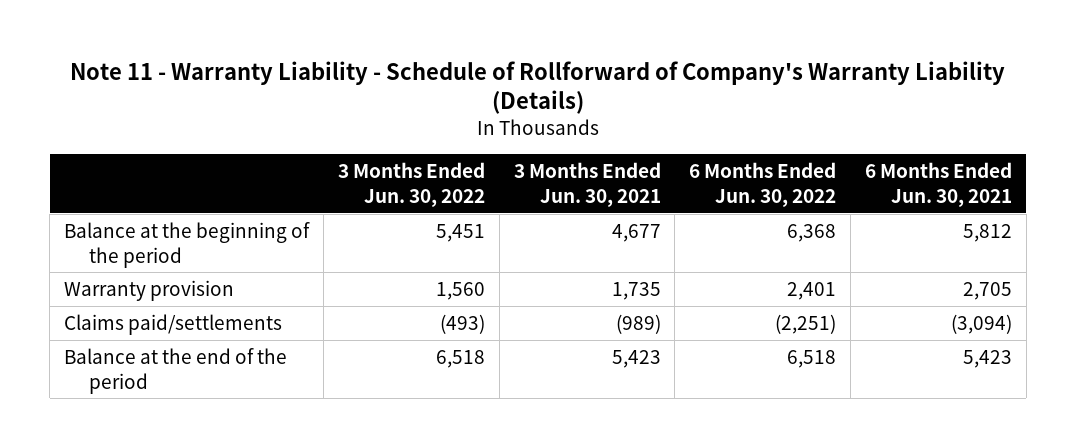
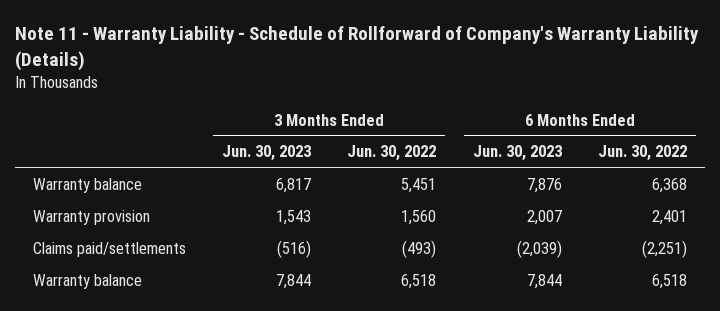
[513,162,661,207] 3 Months Ended Jun. 30, 2021 -> none
[864,162,1012,207] 6 Months Ended Jun. 30, 2021 -> none
none -> [222,145,312,162] Jun. 30, 2023
none -> [472,145,562,162] Jun. 30, 2023
[64,221,311,268] Balance at the beginning of the period -> [32,177,142,193] Warranty balance
[64,347,288,394] Balance at the end of the period -> [32,273,142,289] Warranty balance

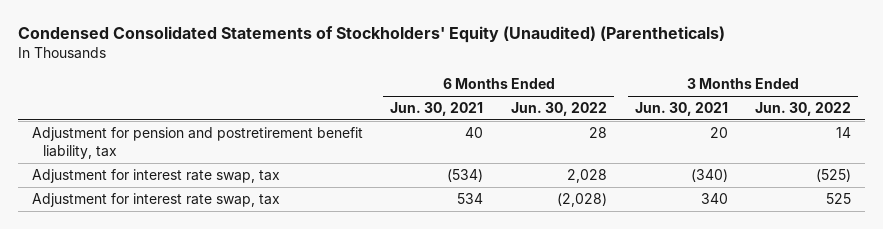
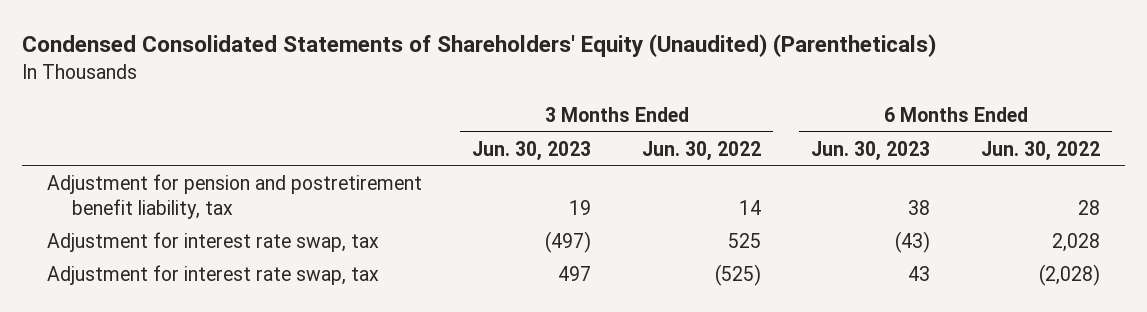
[17,26,725,44] Condensed Consolidated Statements of Stockholders' Equity (Unaudited) (Parentheticals) -> [21,34,936,58] Condensed Consolidated Statements of Shareholders' Equity (Unaudited) (Parentheticals)
[390,102,484,117] Jun. 30, 2021 -> none
[634,102,728,117] Jun. 30, 2021 -> none
none -> [472,140,592,161] Jun. 30, 2023
none -> [811,140,931,161] Jun. 30, 2023
[816,168,852,182] (525) -> [727,232,761,248] 525
[826,192,852,204] 525 -> [714,263,761,286] (525)

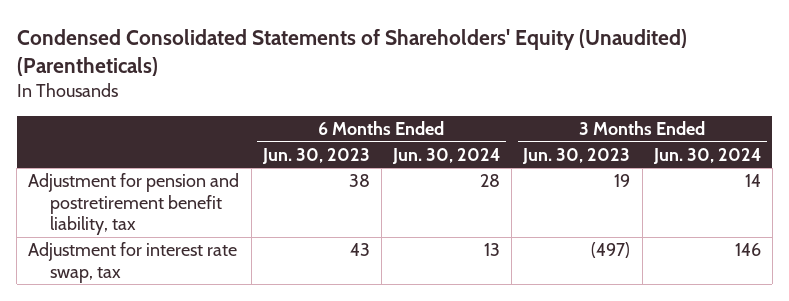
[641,140,761,161] Jun. 30, 2022 -> none
[980,140,1100,161] Jun. 30, 2022 -> none
none -> [392,147,501,164] Jun. 30, 2024
none -> [652,147,761,164] Jun. 30, 2024
[46,264,379,285] Adjustment for interest rate swap, tax -> none
[895,230,931,253] (43) -> [349,243,370,257] 43

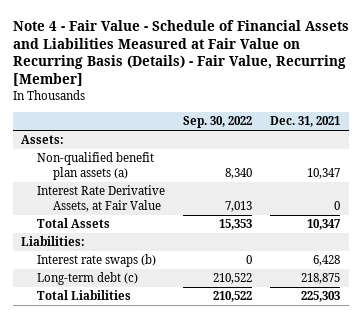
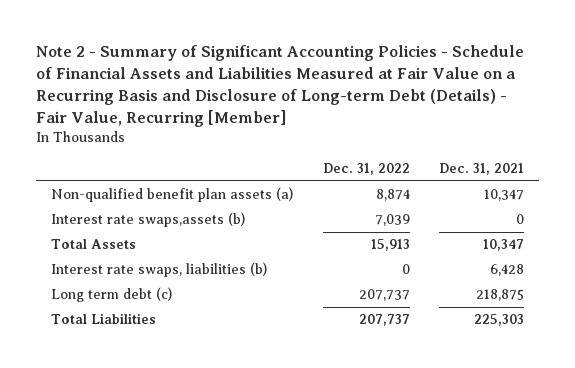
[12,19,349,87] Note 4 - Fair Value - Schedule of Financial Assets and Liabilities Measured at Fair Value on Recurring Basis (Details) - Fair Value, Recurring [Member] -> [35,45,524,127] Note 2 - Summary of Significant Accounting Policies - Schedule of Financial Assets and Liabilities Measured at Fair Value on a Recurring Basis and Disclosure of Long-term Debt (Details) - Fair Value, Recurring [Member]
[183,115,253,128] Sep. 30, 2022 -> none
none -> [322,162,410,175] Dec. 31, 2022
[21,135,65,145] Assets: -> none
[37,185,166,213] Interest Rate Derivative Assets, at Fair Value -> [50,212,245,228] Interest rate swaps,assets (b)
[21,236,86,247] Liabilities: -> none
[37,254,157,268] Interest rate swaps (b) -> [50,262,267,278] Interest rate swaps, liabilities (b)
[37,272,139,286] Long-term debt (c) -> [50,287,172,303] Long term debt (c)

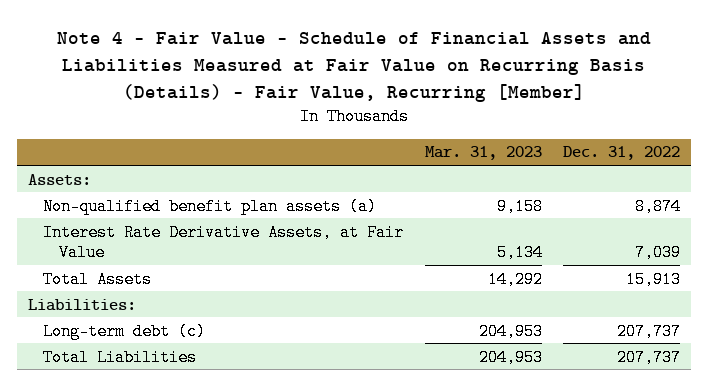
[35,45,524,127] Note 2 - Summary of Significant Accounting Policies - Schedule of Financial Assets and Liabilities Measured at Fair Value on a Recurring Basis and Disclosure of Long-term Debt (Details) - Fair Value, Recurring [Member] -> [56,31,651,102] Note 4 - Fair Value - Schedule of Financial Assets and Liabilities Measured at Fair Value on Recurring Basis (Details) - Fair Value, Recurring [Member]
[439,162,525,175] Dec. 31, 2021 -> none
none -> [424,146,542,161] Mar. 31, 2023
none -> [27,173,91,185] Assets:
[50,212,245,228] Interest rate swaps,assets (b) -> [43,223,405,261] Interest Rate Derivative Assets, at Fair Value
[50,262,267,278] Interest rate swaps, liabilities (b) -> none
none -> [27,298,136,311] Liabilities:
[50,287,172,303] Long term debt (c) -> [43,322,207,340] Long-term debt (c)

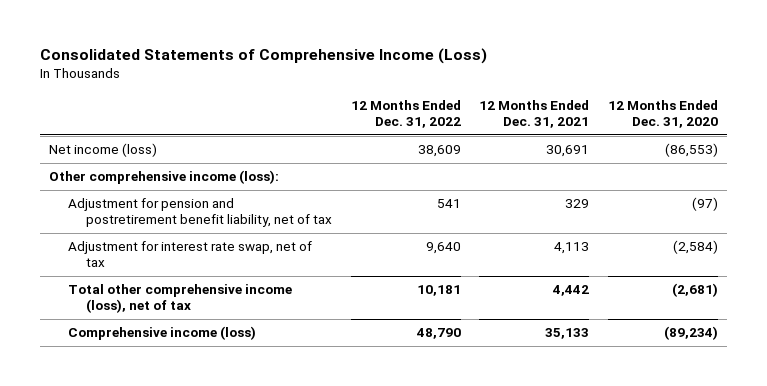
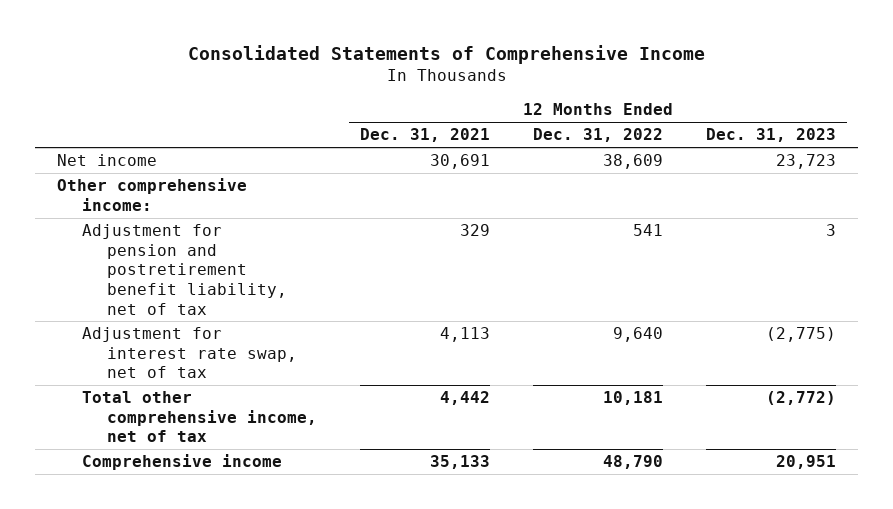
[39,48,487,65] Consolidated Statements of Comprehensive Income (Loss) -> [187,44,705,64] Consolidated Statements of Comprehensive Income
[607,99,718,129] 12 Months Ended Dec. 31, 2020 -> none
none -> [706,128,837,143] Dec. 31, 2023
[48,143,157,158] Net income (loss) -> [56,154,157,167] Net income
[48,170,279,185] Other comprehensive income (loss): -> [56,178,247,211] Other comprehensive income:
[67,284,292,314] Total other comprehensive income (loss), net of tax -> [82,391,318,443] Total other comprehensive income, net of tax
[67,326,256,341] Comprehensive income (loss) -> [82,454,283,471] Comprehensive income

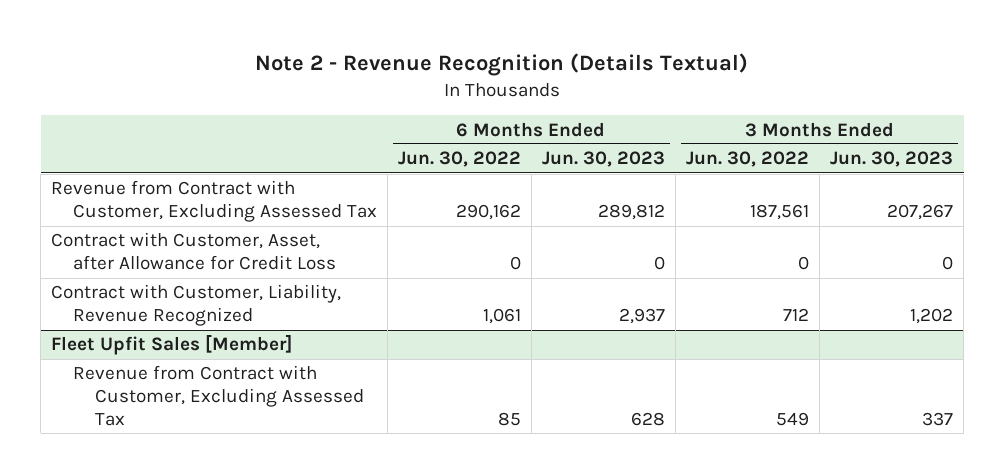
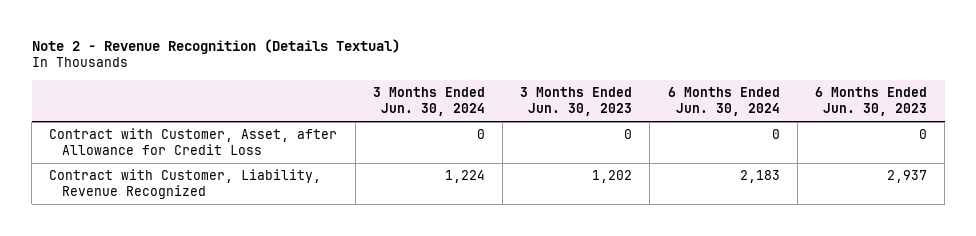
[397,151,521,168] Jun. 30, 2022 -> none
[686,151,810,168] Jun. 30, 2022 -> none
none -> [372,86,485,116] 3 Months Ended Jun. 30, 2024
none -> [667,86,780,116] 6 Months Ended Jun. 30, 2024
[51,180,377,223] Revenue from Contract with Customer, Excluding Assessed Tax -> none
[51,334,293,356] Fleet Upfit Sales [Member] -> none
[72,365,364,427] Revenue from Contract with Customer, Excluding Assessed Tax -> none

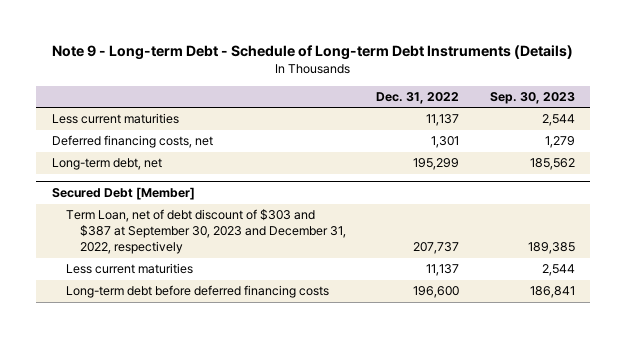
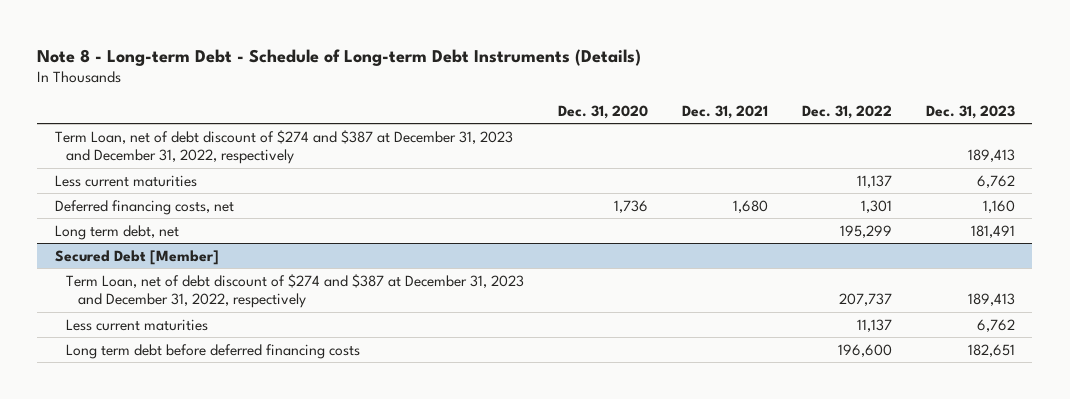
[52,45,574,61] Note 9 - Long-term Debt - Schedule of Long-term Debt Instruments (Details) -> [37,48,642,66] Note 8 - Long-term Debt - Schedule of Long-term Debt Instruments (Details)
[490,92,576,105] Sep. 30, 2023 -> none
none -> [558,104,649,119] Dec. 31, 2020
none -> [682,104,769,119] Dec. 31, 2021
none -> [926,104,1016,119] Dec. 31, 2023
none -> [54,129,513,165] Term Loan, net of debt discount of $274 and $387 at December 31, 2023 and December 31, 2022, respectively
[51,158,162,171] Long-term debt, net -> [54,224,179,240] Long term debt, net
[65,209,346,255] Term Loan, net of debt discount of $303 and $387 at September 30, 2023 and December 31, 2022, respectively -> [66,273,525,309] Term Loan, net of debt discount of $274 and $387 at December 31, 2023 and December 31, 2022, respectively
[65,285,329,299] Long-term debt before deferred financing costs -> [66,343,361,359] Long term debt before deferred financing costs

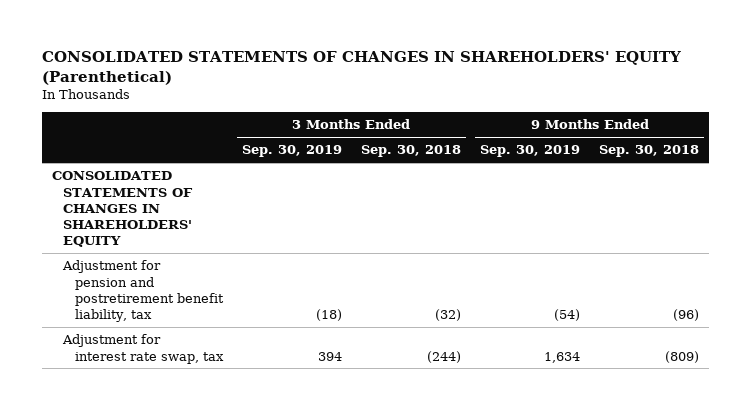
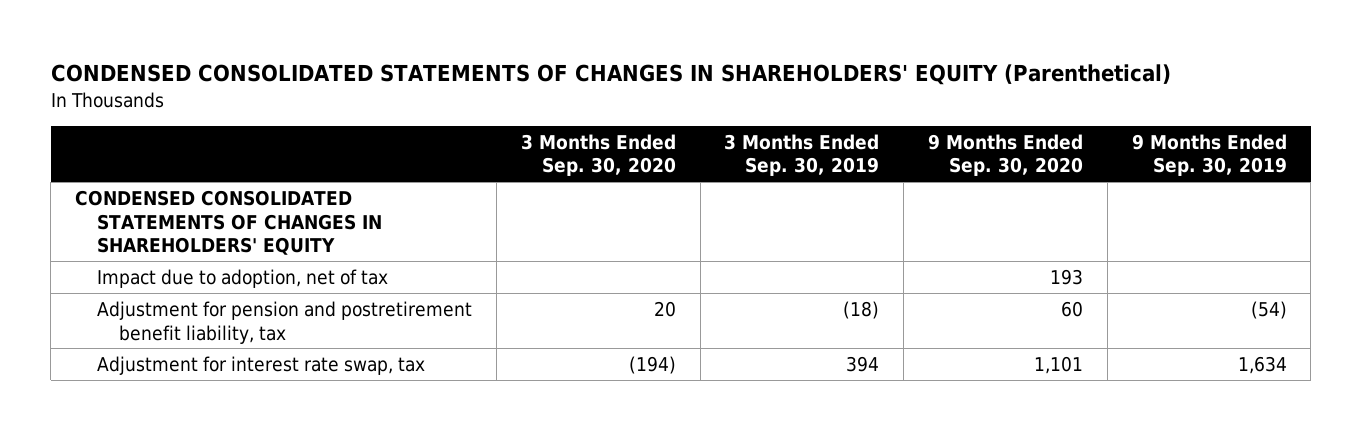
[42,50,682,85] CONSOLIDATED STATEMENTS OF CHANGES IN SHAREHOLDERS' EQUITY (Parenthetical) -> [50,63,1171,85] CONDENSED CONSOLIDATED STATEMENTS OF CHANGES IN SHAREHOLDERS' EQUITY (Parenthetical)
[360,145,461,158] Sep. 30, 2018 -> none
[599,145,700,158] Sep. 30, 2018 -> none
none -> [520,133,676,177] 3 Months Ended Sep. 30, 2020
none -> [928,133,1084,177] 9 Months Ended Sep. 30, 2020
[51,171,194,248] CONSOLIDATED STATEMENTS OF CHANGES IN SHAREHOLDERS' EQUITY -> [75,189,383,256] CONDENSED CONSOLIDATED STATEMENTS OF CHANGES IN SHAREHOLDERS' EQUITY
none -> [97,268,389,288] Impact due to adoption, net of tax

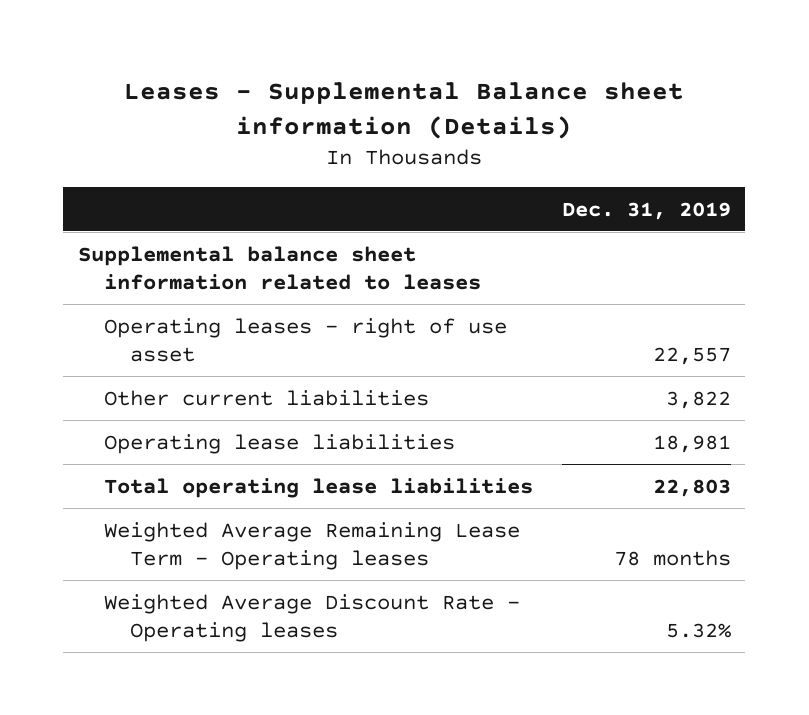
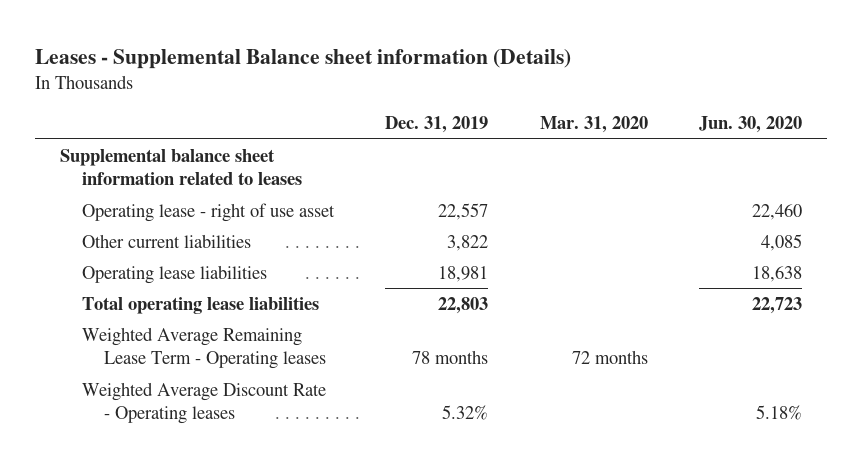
none -> [539,116,648,134] Mar. 31, 2020
none -> [698,116,802,134] Jun. 30, 2020
[104,317,508,362] Operating leases - right of use asset -> [82,202,336,222] Operating lease - right of use asset

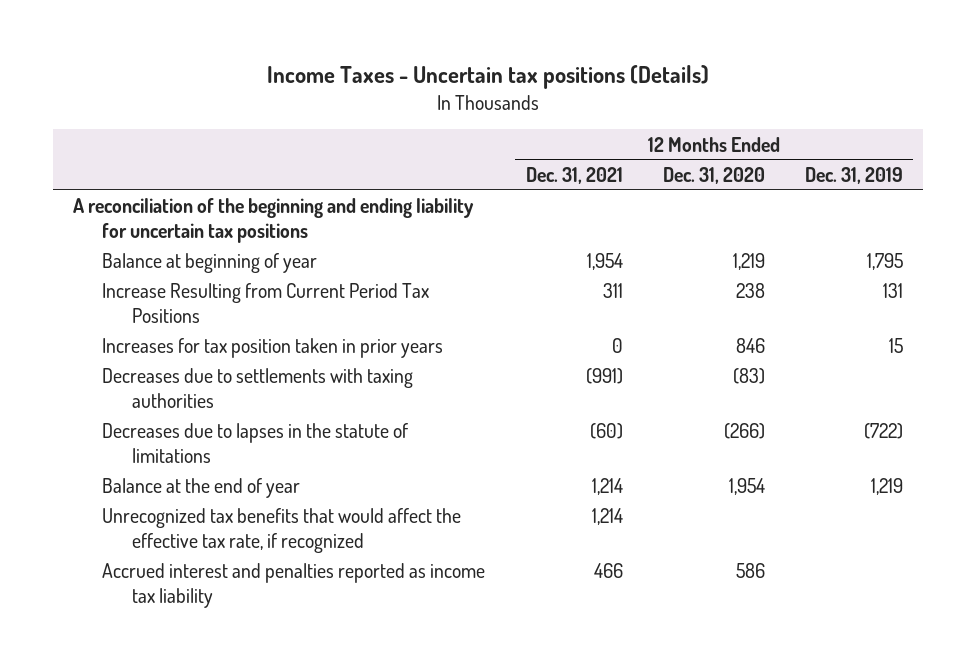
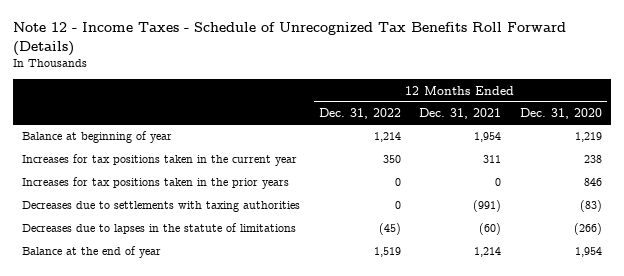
[266,65,709,90] Income Taxes - Uncertain tax positions (Details) -> [12,21,566,56] Note 12 - Income Taxes - Schedule of Unrecognized Tax Benefits Roll Forward (Details)
[804,166,903,184] Dec. 31, 2019 -> none
none -> [318,108,401,120] Dec. 31, 2022
[72,198,474,243] A reconciliation of the beginning and ending liability for uncertain tax positions -> none
[102,283,430,323] Increase Resulting from Current Period Tax Positions -> [22,154,298,167] Increases for tax positions taken in the current year
[102,338,444,359] Increases for tax position taken in prior years -> [22,177,290,190] Increases for tax positions taken in the prior years
[102,508,462,553] Unrecognized tax benefits that would affect the effective tax rate, if recognized -> none
[102,563,486,608] Accrued interest and penalties reported as income tax liability -> none

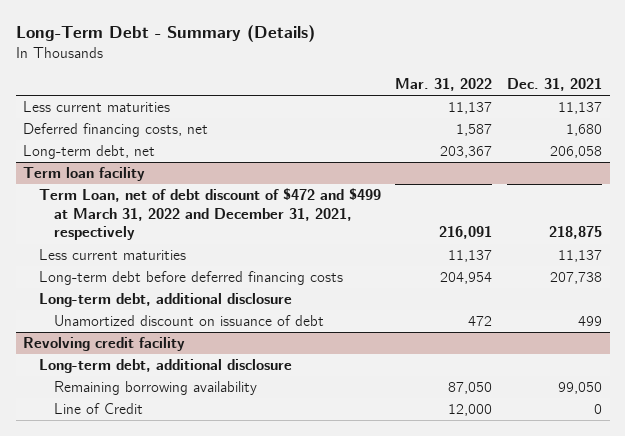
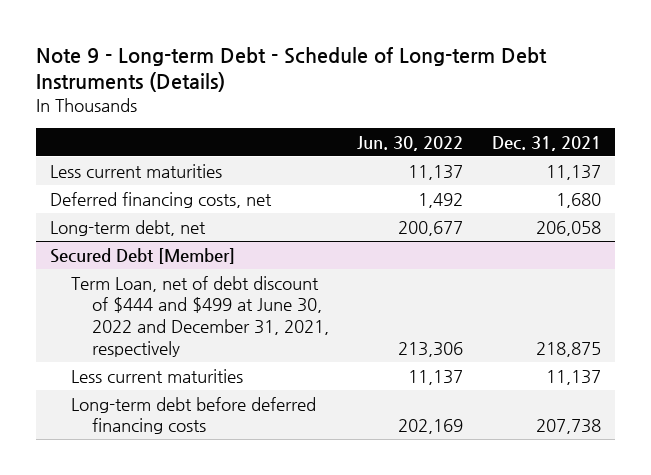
[15,25,315,43] Long-Term Debt - Summary (Details) -> [36,47,548,93] Note 9 - Long-term Debt - Schedule of Long-term Debt Instruments (Details)
[395,77,493,91] Mar. 31, 2022 -> none
none -> [357,135,464,151] Jun. 30, 2022
[23,167,146,182] Term loan facility -> [50,247,236,264] Secured Debt [Member]
[38,188,381,241] Term Loan, net of debt discount of $472 and $499 at March 31, 2022 and December 31, 2021, respectively -> [71,275,330,357] Term Loan, net of debt discount of $444 and $499 at June 30, 2022 and December 31, 2021, respectively
[38,293,292,308] Long-term debt, additional disclosure -> none
[54,315,325,327] Unamortized discount on issuance of debt -> none
[23,337,186,352] Revolving credit facility -> none
[38,359,292,374] Long-term debt, additional disclosure -> none
[54,381,258,396] Remaining borrowing availability -> none
[54,403,144,415] Line of Credit -> none

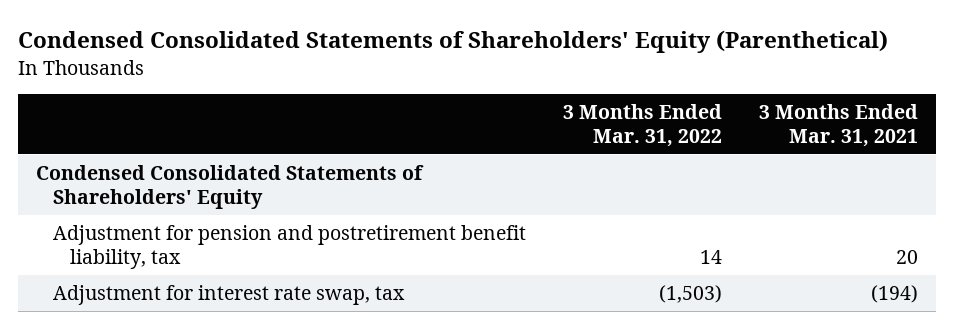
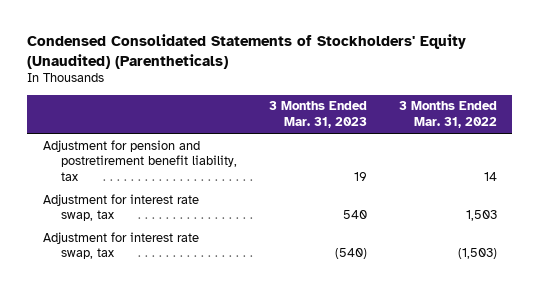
[17,30,888,54] Condensed Consolidated Statements of Shareholders' Equity (Parenthetical) -> [26,34,466,69] Condensed Consolidated Statements of Stockholders' Equity (Unaudited) (Parentheticals)
[758,103,918,148] 3 Months Ended Mar. 31, 2021 -> none
none -> [268,101,367,129] 3 Months Ended Mar. 31, 2023
[36,164,425,210] Condensed Consolidated Statements of Shareholders' Equity -> none
none -> [42,193,199,222] Adjustment for interest rate swap, tax

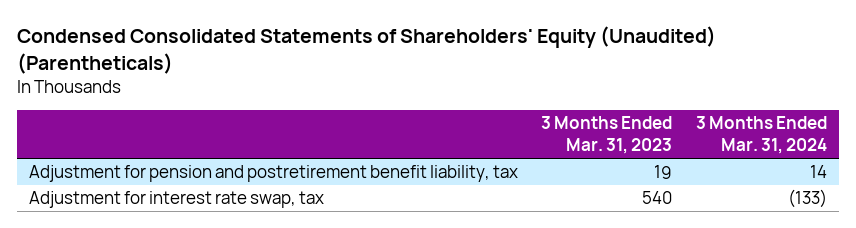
[26,34,466,69] Condensed Consolidated Statements of Stockholders' Equity (Unaudited) (Parentheticals) -> [16,26,716,74] Condensed Consolidated Statements of Shareholders' Equity (Unaudited) (Parentheticals)
[398,101,497,129] 3 Months Ended Mar. 31, 2022 -> none
none -> [695,116,827,155] 3 Months Ended Mar. 31, 2024
[42,231,199,260] Adjustment for interest rate swap, tax -> none

